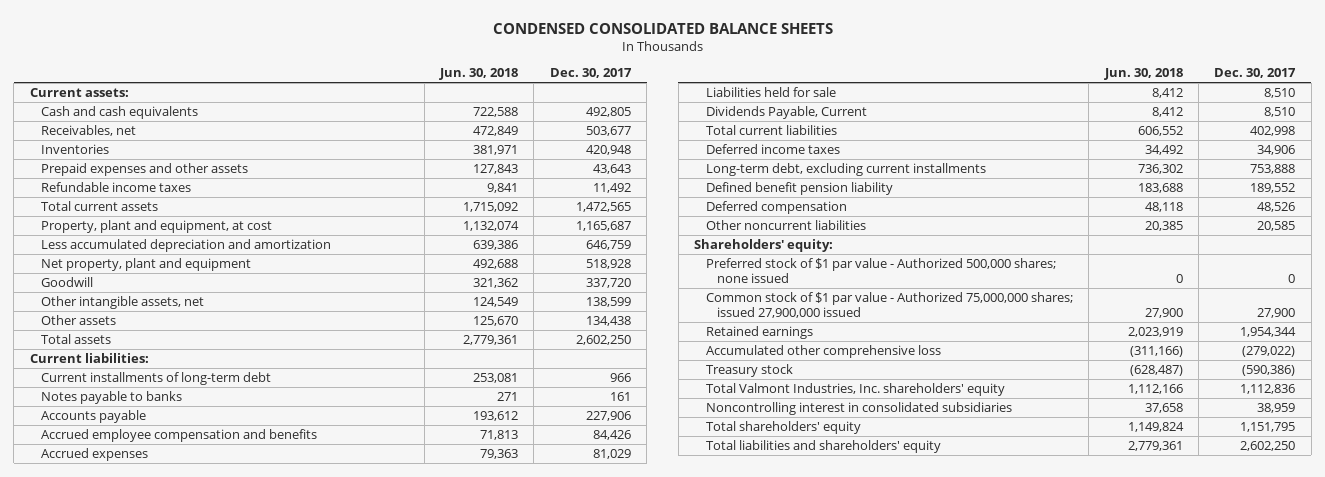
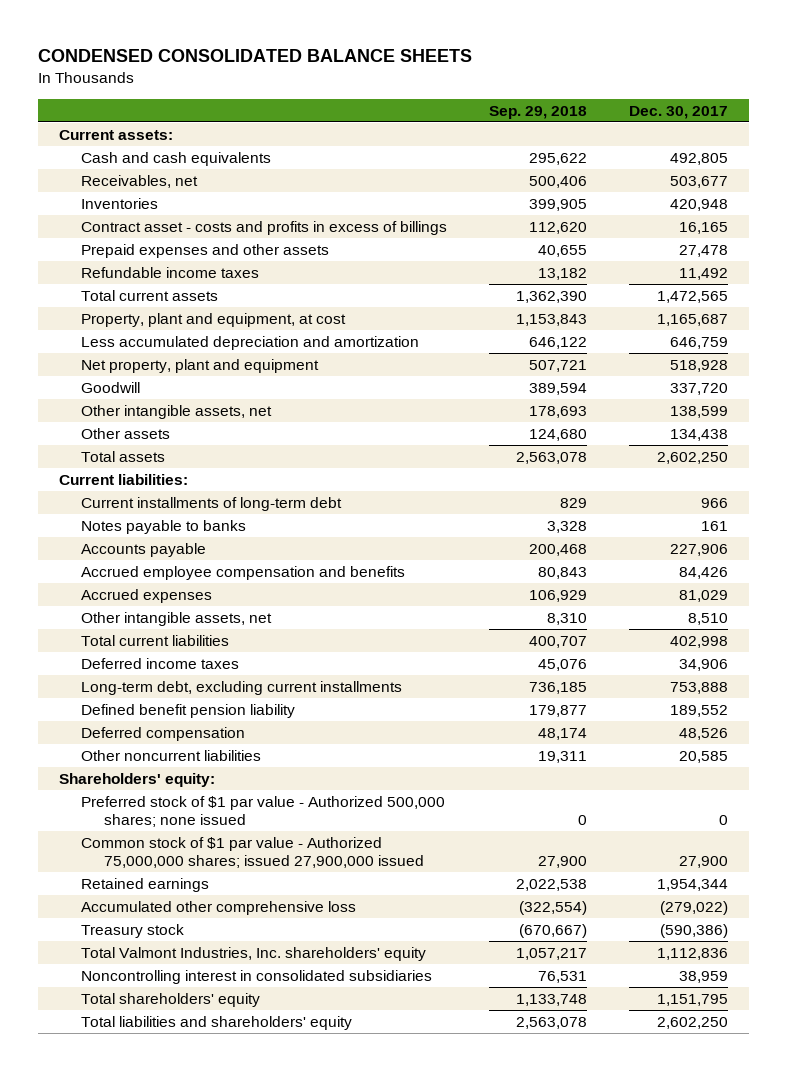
[438,68,518,81] Jun. 30, 2018 -> none
none -> [489,105,588,119] Sep. 29, 2018
none -> [81,220,448,235] Contract asset - costs and profits in excess of billings
[592,164,631,175] 43,643 -> [678,244,728,257] 27,478
[705,87,836,98] Liabilities held for sale -> none
[705,106,867,120] Dividends Payable, Current -> [81,611,273,626] Other intangible assets, net

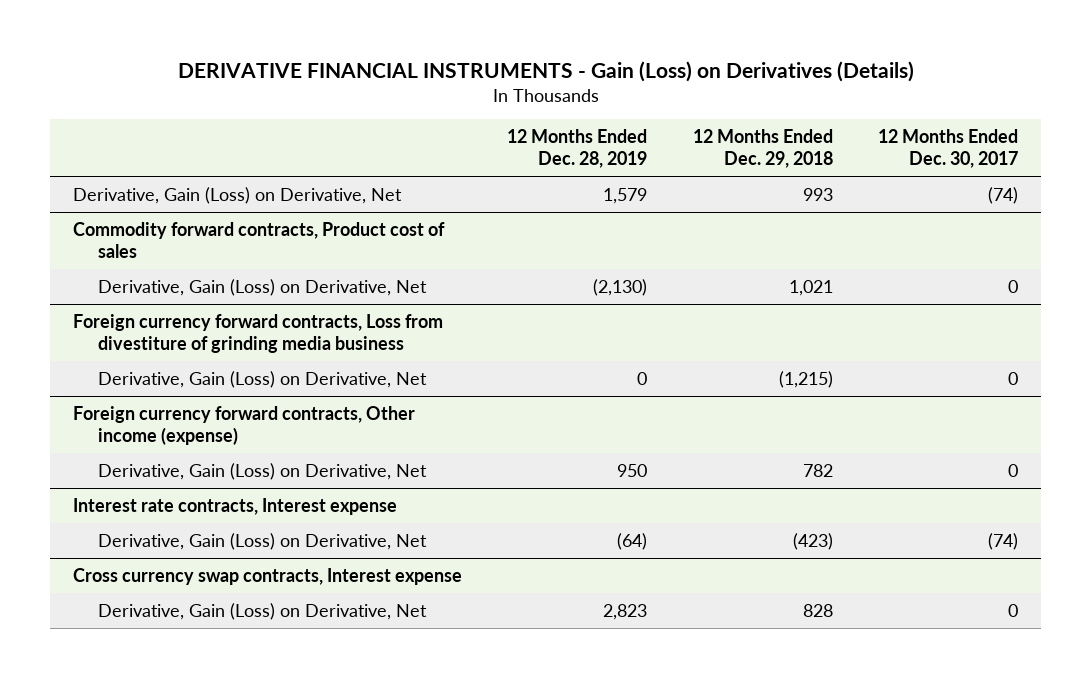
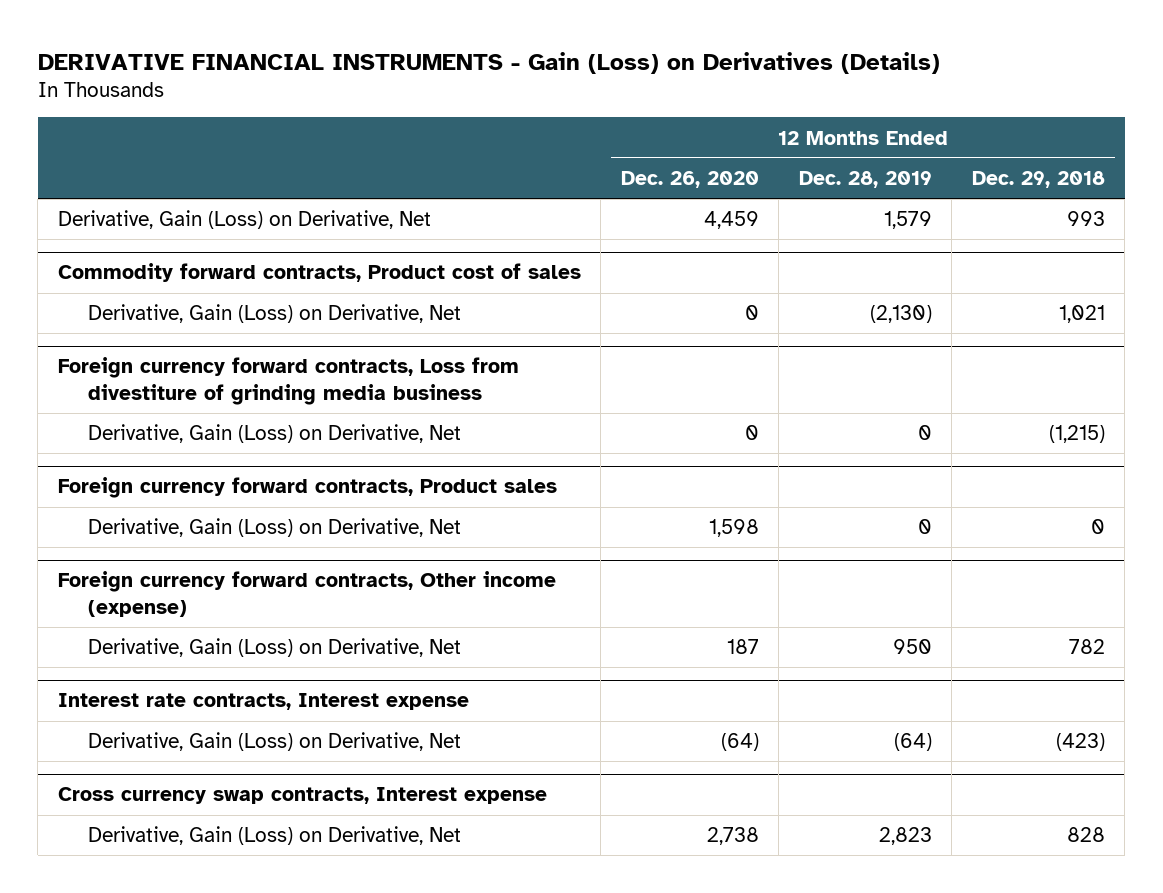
[878,129,1019,169] 12 Months Ended Dec. 30, 2017 -> none
none -> [620,170,759,188] Dec. 26, 2020
none -> [57,477,557,499] Foreign currency forward contracts, Product sales
none -> [88,518,462,538] Derivative, Gain (Loss) on Derivative, Net

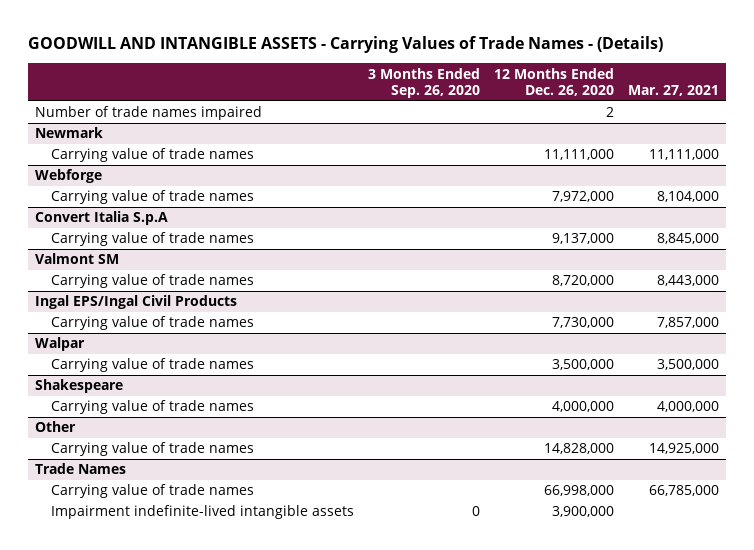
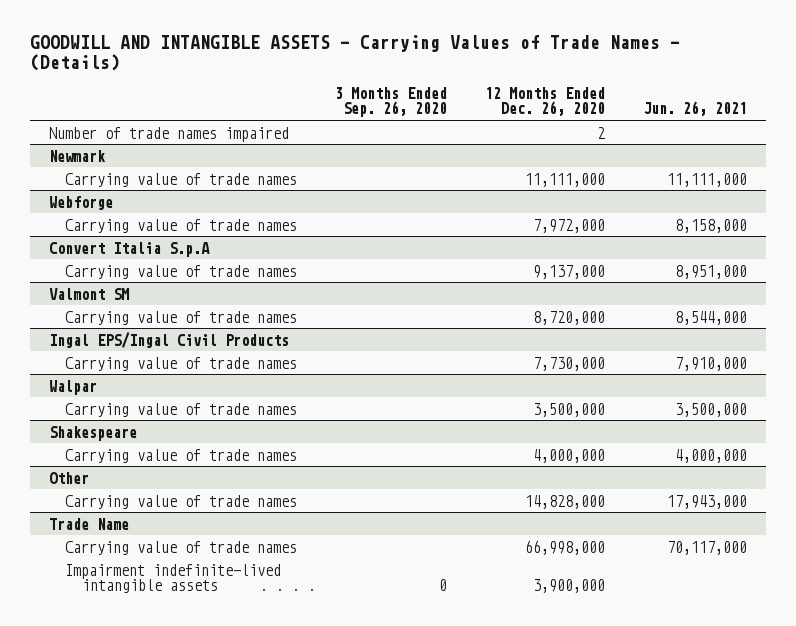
[628,84,720,96] Mar. 27, 2021 -> none
none -> [643,101,748,117] Jun. 26, 2021
[34,463,126,475] Trade Names -> [48,517,129,530] Trade Name

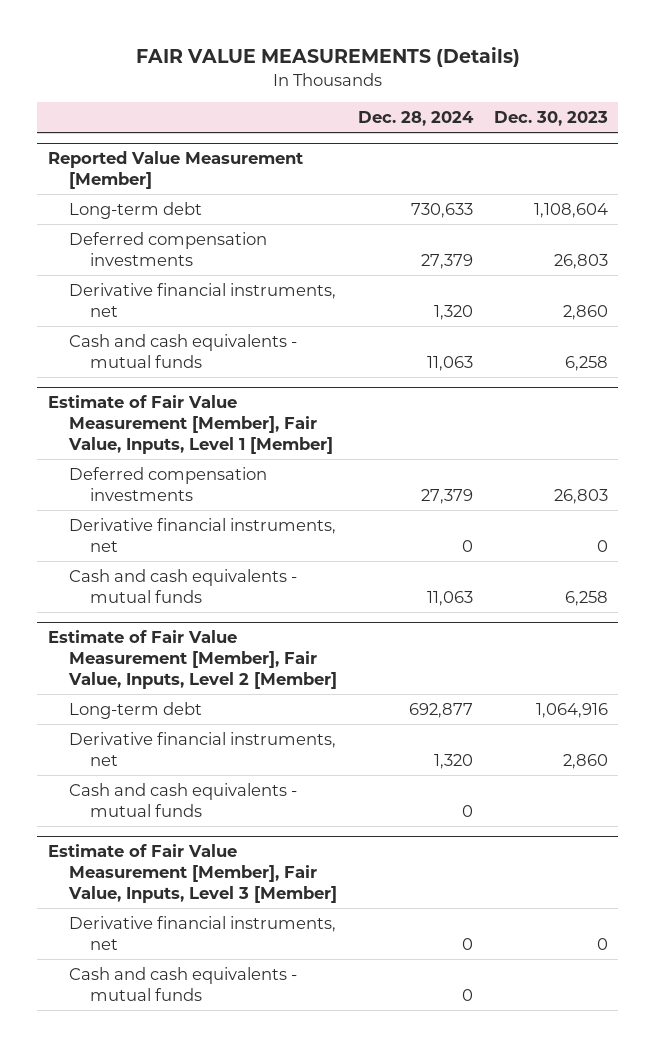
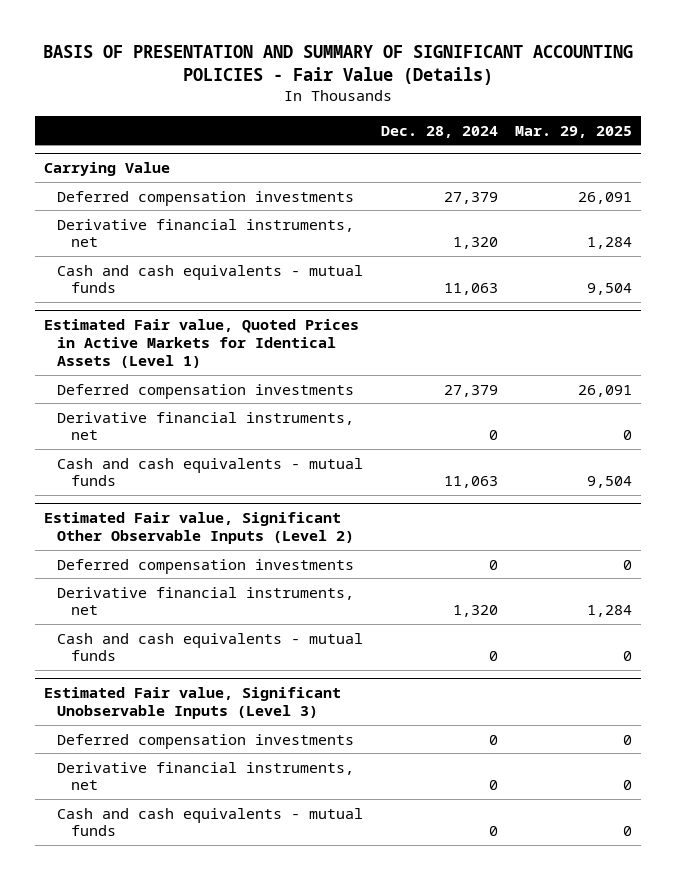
[135,46,520,67] FAIR VALUE MEASUREMENTS (Details) -> [42,44,633,86] BASIS OF PRESENTATION AND SUMMARY OF SIGNIFICANT ACCOUNTING POLICIES - Fair Value (Details)
[493,111,608,127] Dec. 30, 2023 -> none
none -> [515,125,633,138] Mar. 29, 2025
[68,201,202,219] Long-term debt -> none
[47,151,303,190] Reported Value Measurement [Member] -> [43,162,170,177] Carrying Value
[47,395,333,454] Estimate of Fair Value Measurement [Member], Fair Value, Inputs, Level 1 [Member] -> none
none -> [43,319,359,369] Estimated Fair value, Quoted Prices in Active Markets for Identical Assets (Level 1)
[47,630,337,689] Estimate of Fair Value Measurement [Member], Fair Value, Inputs, Level 2 [Member] -> none
[68,701,202,719] Long-term debt -> none
none -> [43,512,355,545] Estimated Fair value, Significant Other Observable Inputs (Level 2)
none -> [57,558,355,574] Deferred compensation investments
[47,844,337,903] Estimate of Fair Value Measurement [Member], Fair Value, Inputs, Level 3 [Member] -> none
none -> [43,687,341,720] Estimated Fair value, Significant Unobservable Inputs (Level 3)
none -> [57,733,355,749] Deferred compensation investments

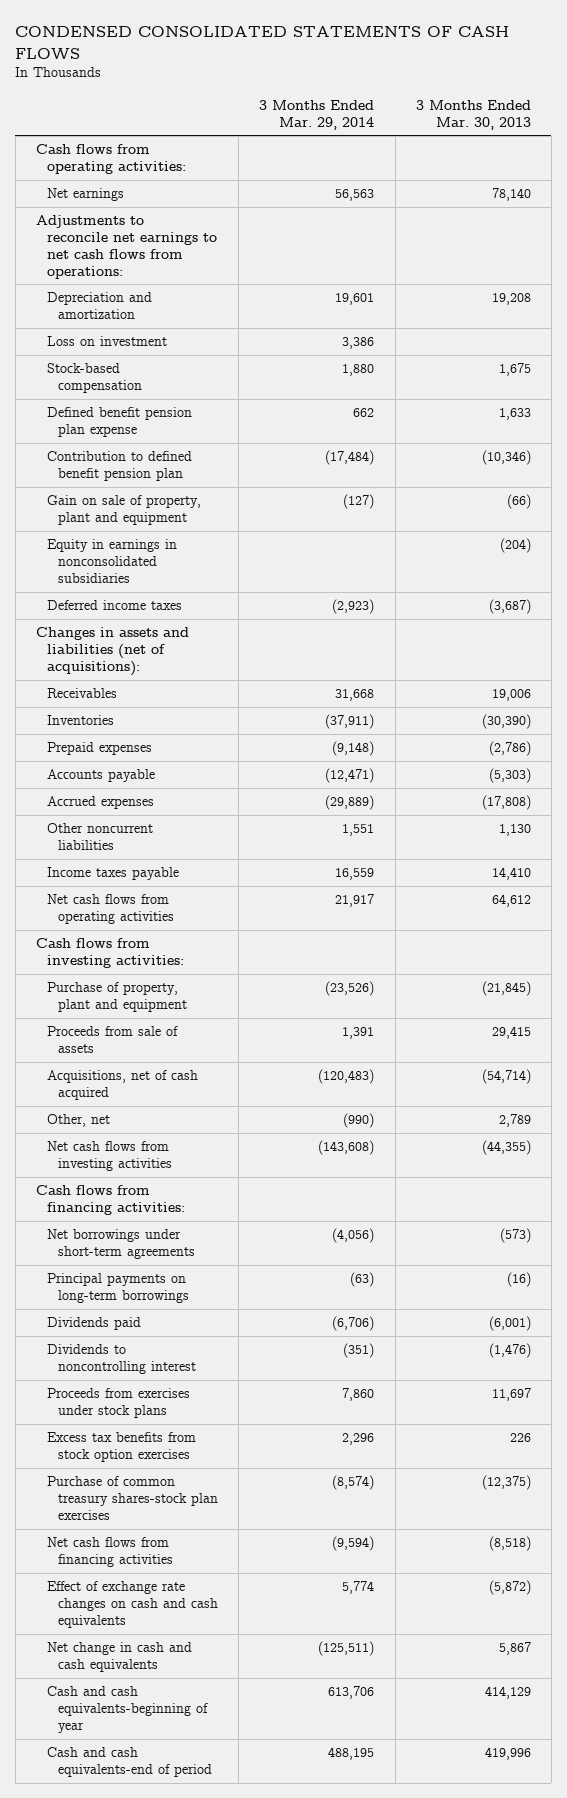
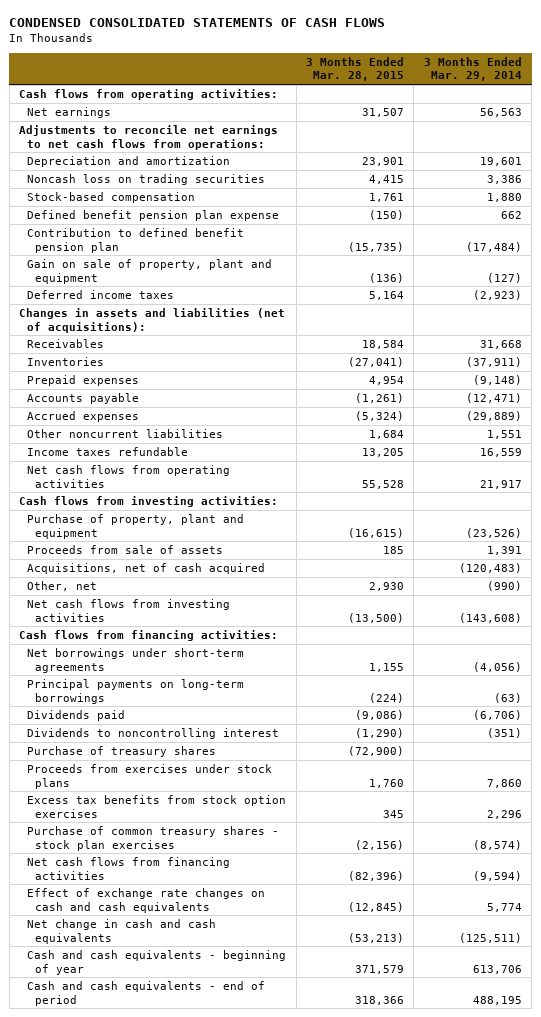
[415,99,531,130] 3 Months Ended Mar. 30, 2013 -> none
none -> [306,56,405,82] 3 Months Ended Mar. 28, 2015
[47,336,168,347] Loss on investment -> [27,173,266,185] Noncash loss on trading securities
[47,539,178,583] Equity in earnings in nonconsolidated subsidiaries -> none
[47,867,180,881] Income taxes payable -> [27,446,189,456] Income taxes refundable
none -> [27,745,217,757] Purchase of treasury shares
[47,1476,218,1520] Purchase of common treasury shares-stock plan exercises -> [27,825,280,851] Purchase of common treasury shares - stock plan exercises
[47,1686,208,1733] Cash and cash equivalents-beginning of year -> [27,949,287,975] Cash and cash equivalents - beginning of year
[47,1747,212,1778] Cash and cash equivalents-end of period -> [27,980,266,1006] Cash and cash equivalents - end of period

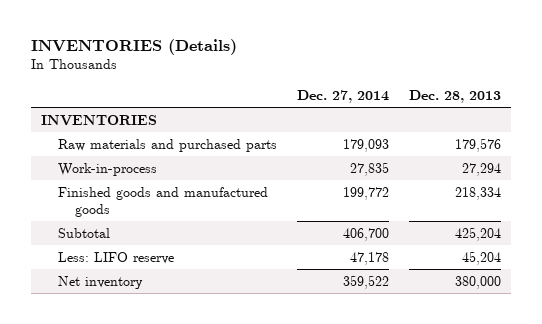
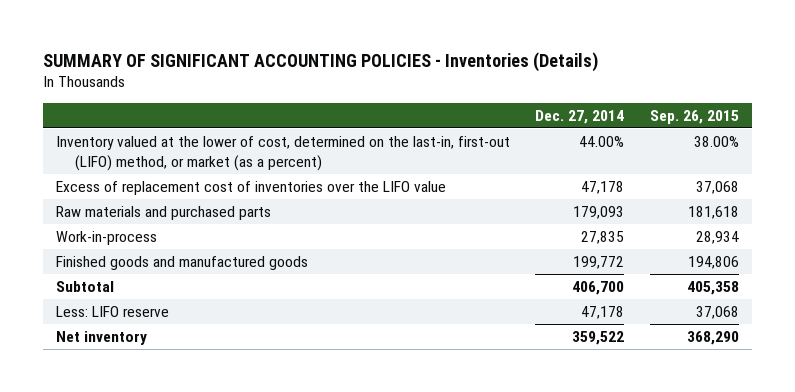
[30,39,237,56] INVENTORIES (Details) -> [42,51,598,72] SUMMARY OF SIGNIFICANT ACCOUNTING POLICIES - Inventories (Details)
[409,89,502,103] Dec. 28, 2013 -> none
none -> [650,109,740,124] Sep. 26, 2015
[40,114,157,126] INVENTORIES -> none
none -> [55,135,510,171] Inventory valued at the lower of cost, determined on the last-in, first-out (LIFO) method, or market (as a percent)
none -> [55,180,446,195] Excess of replacement cost of inventories over the LIFO value

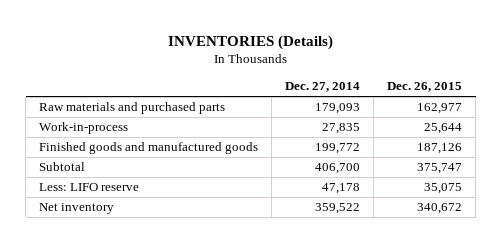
[42,51,598,72] SUMMARY OF SIGNIFICANT ACCOUNTING POLICIES - Inventories (Details) -> [167,34,333,50] INVENTORIES (Details)
[650,109,740,124] Sep. 26, 2015 -> none
none -> [387,82,463,93] Dec. 26, 2015
[55,135,510,171] Inventory valued at the lower of cost, determined on the last-in, first-out (LIFO) method, or market (as a percent) -> none
[55,180,446,195] Excess of replacement cost of inventories over the LIFO value -> none

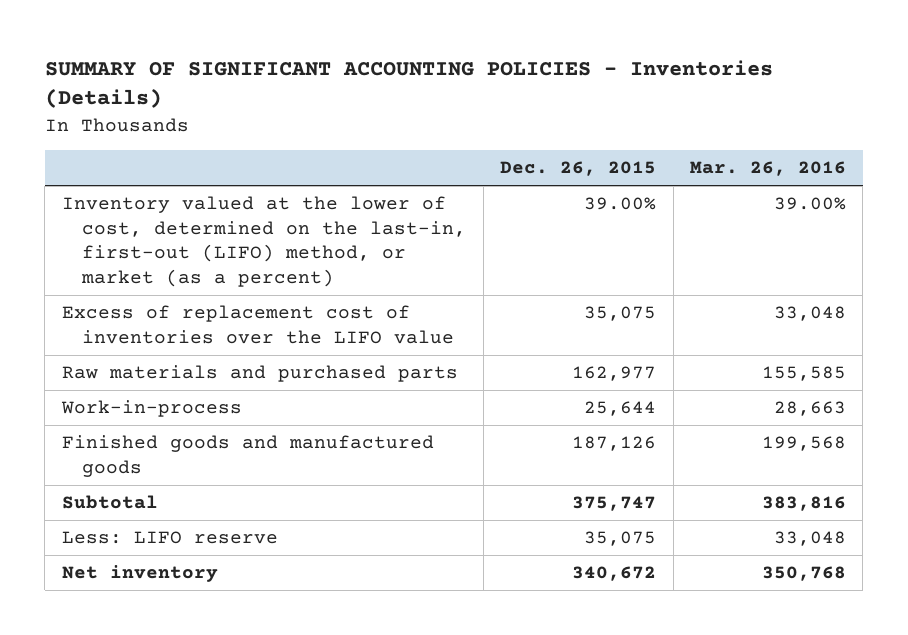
[167,34,333,50] INVENTORIES (Details) -> [44,59,773,109] SUMMARY OF SIGNIFICANT ACCOUNTING POLICIES - Inventories (Details)
[285,82,361,93] Dec. 27, 2014 -> none
none -> [689,161,846,177] Mar. 26, 2016
none -> [61,196,467,287] Inventory valued at the lower of cost, determined on the last-in, first-out (LIFO) method, or market (as a percent)
none -> [61,305,455,344] Excess of replacement cost of inventories over the LIFO value

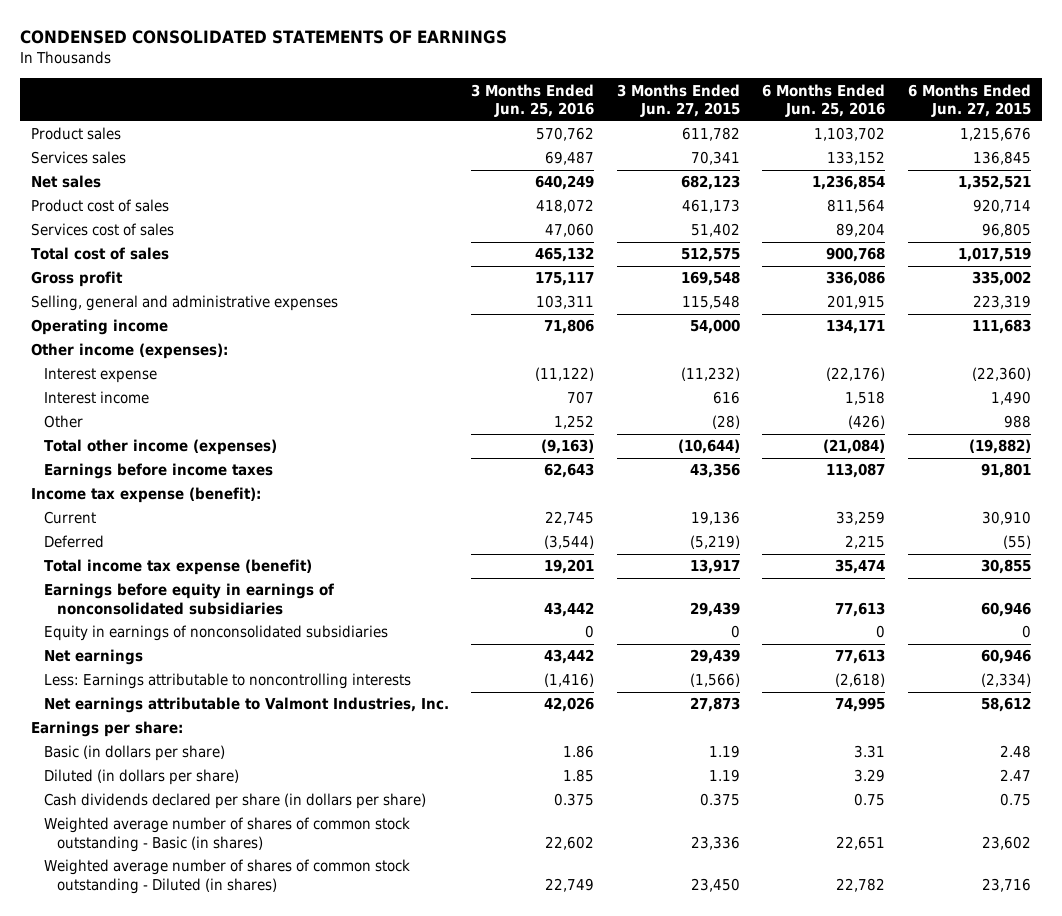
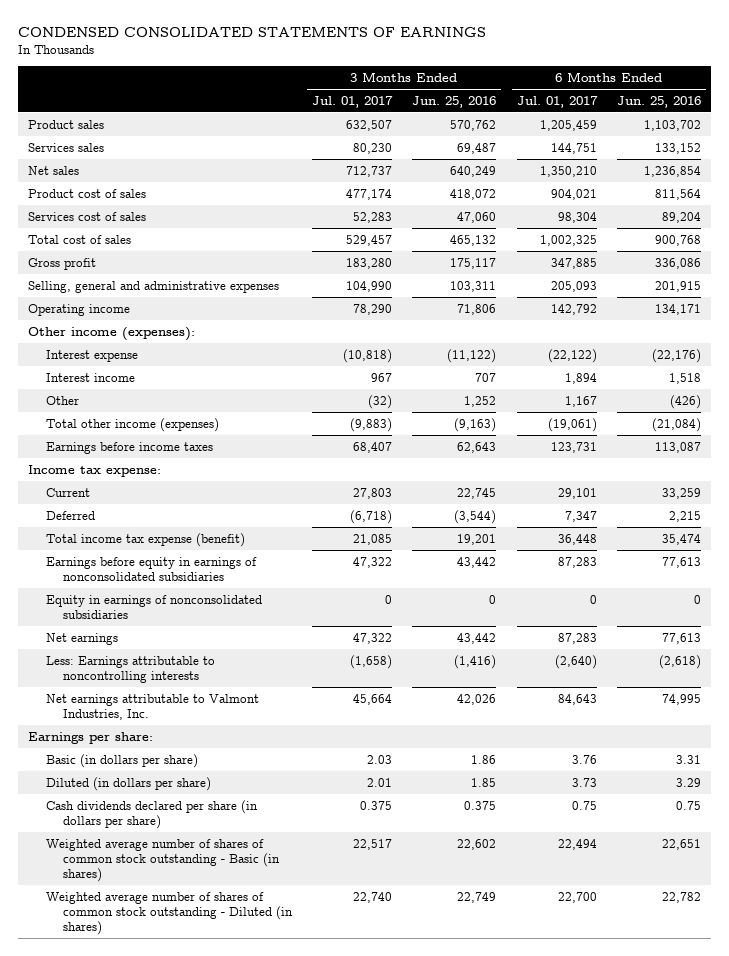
[616,83,740,118] 3 Months Ended Jun. 27, 2015 -> none
[907,83,1031,118] 6 Months Ended Jun. 27, 2015 -> none
none -> [312,95,394,108] Jul. 01, 2017
none -> [516,95,598,108] Jul. 01, 2017
[31,487,262,504] Income tax expense (benefit): -> [28,464,162,477] Income tax expense:

